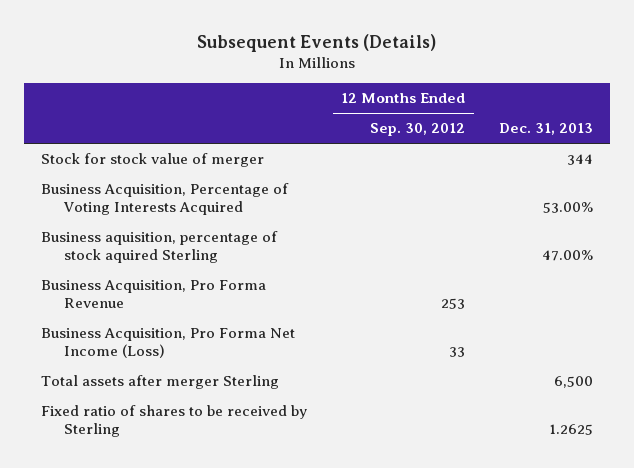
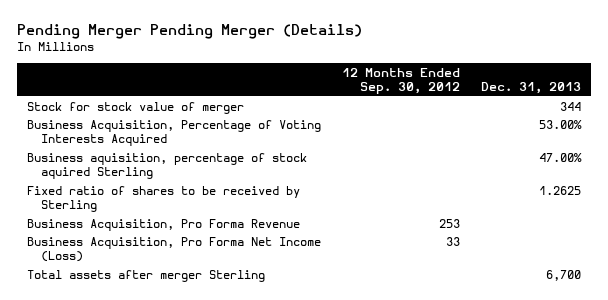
[197,33,437,52] Subsequent Events (Details) -> [16,24,362,40] Pending Merger Pending Merger (Details)
[41,405,308,438] Fixed ratio of shares to be received by Sterling -> [27,185,301,213] Fixed ratio of shares to be received by Sterling
[554,376,594,389] 6,500 -> [545,269,581,281] 6,700

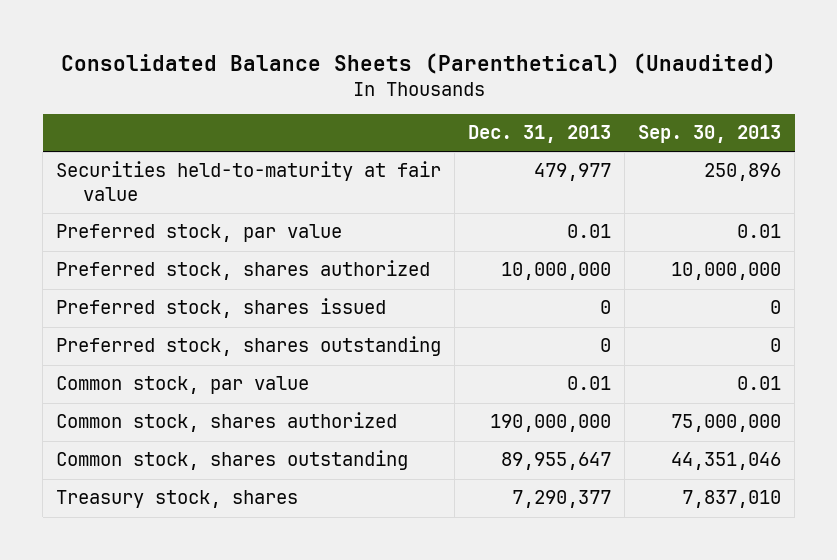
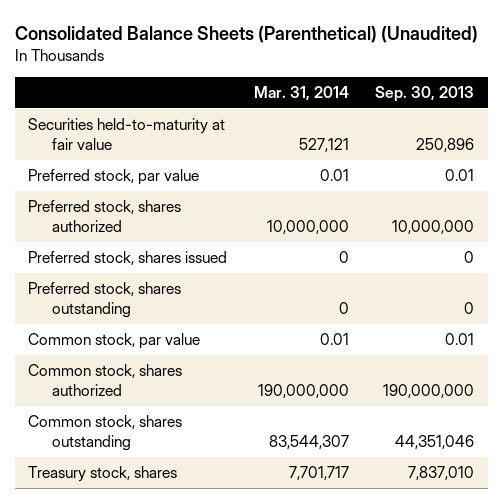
[468,125,612,144] Dec. 31, 2013 -> none
none -> [253,85,349,101] Mar. 31, 2014
[671,414,782,433] 75,000,000 -> [383,384,475,399] 190,000,000

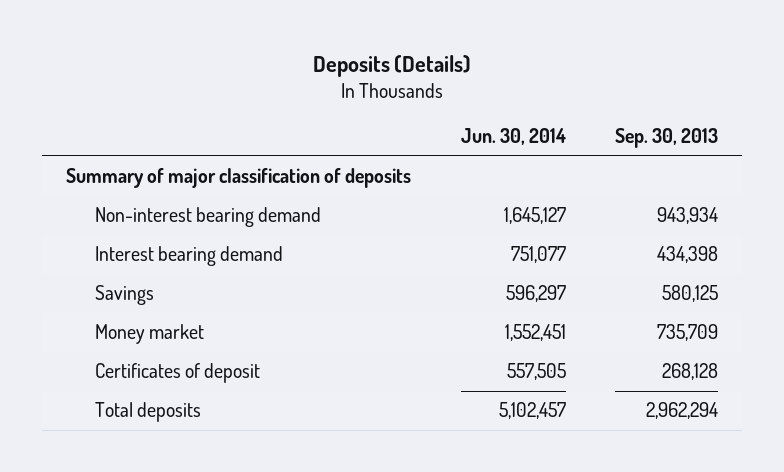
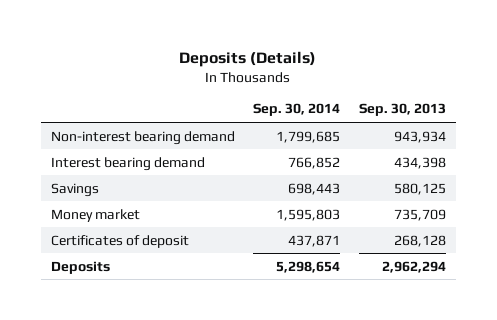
[460,128,566,146] Jun. 30, 2014 -> none
none -> [253,103,341,117] Sep. 30, 2014
[66,168,412,189] Summary of major classification of deposits -> none
[95,402,202,423] Total deposits -> [50,260,110,274] Deposits

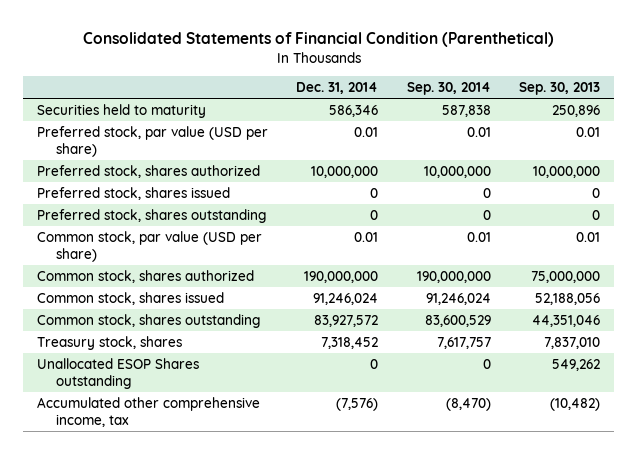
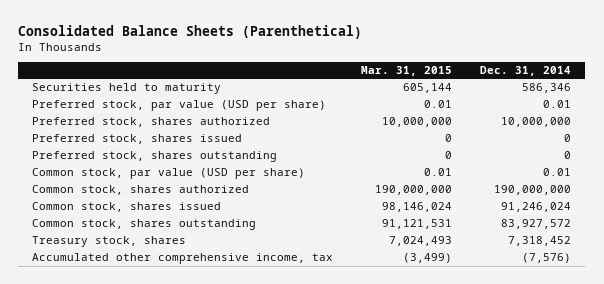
[82,32,554,48] Consolidated Statements of Financial Condition (Parenthetical) -> [18,24,363,39] Consolidated Balance Sheets (Parenthetical)
[406,82,491,96] Sep. 30, 2014 -> none
[519,82,601,96] Sep. 30, 2013 -> none
none -> [361,66,453,77] Mar. 31, 2015
[37,357,200,390] Unallocated ESOP Shares outstanding -> none

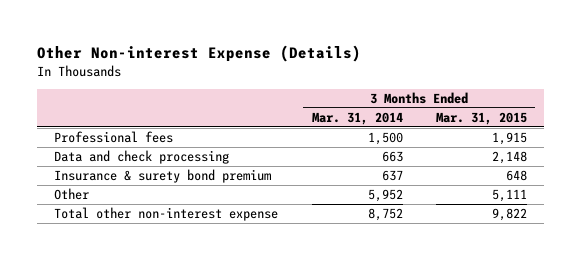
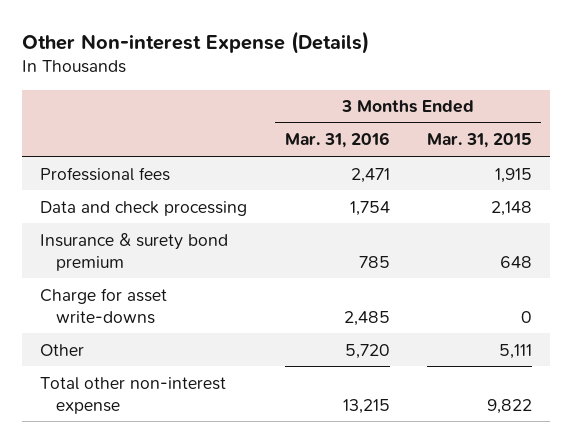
[311,111,403,125] Mar. 31, 2014 -> none
none -> [284,132,390,149] Mar. 31, 2016
none -> [40,287,168,324] Charge for asset write-downs

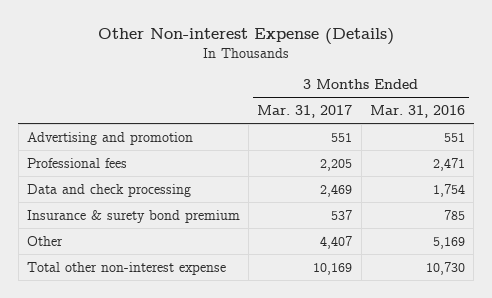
[426,133,532,149] Mar. 31, 2015 -> none
none -> [257,104,353,118] Mar. 31, 2017
none -> [26,131,193,145] Advertising and promotion
[40,287,168,324] Charge for asset write-downs -> none
[344,343,390,359] 5,720 -> [433,236,466,249] 5,169
[342,398,390,414] 13,215 -> [426,261,466,275] 10,730

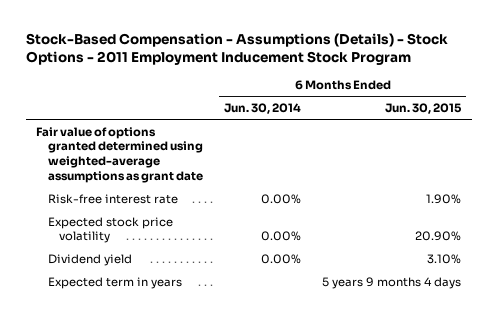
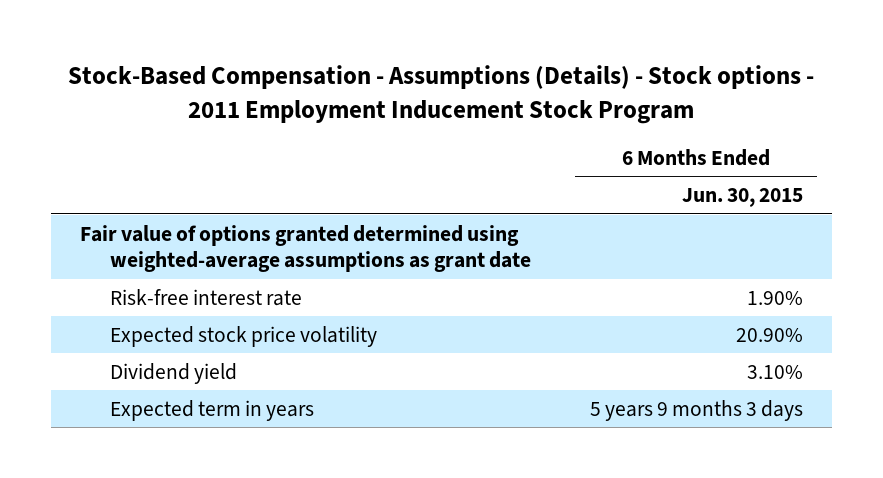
[25,32,448,66] Stock-Based Compensation - Assumptions (Details) - Stock Options - 2011 Employment Inducement Stock Program -> [68,65,815,124] Stock-Based Compensation - Assumptions (Details) - Stock options - 2011 Employment Inducement Stock Program
[224,103,302,115] Jun. 30, 2014 -> none
[322,276,462,289] 5 years 9 months 4 days -> [589,399,803,421] 5 years 9 months 3 days

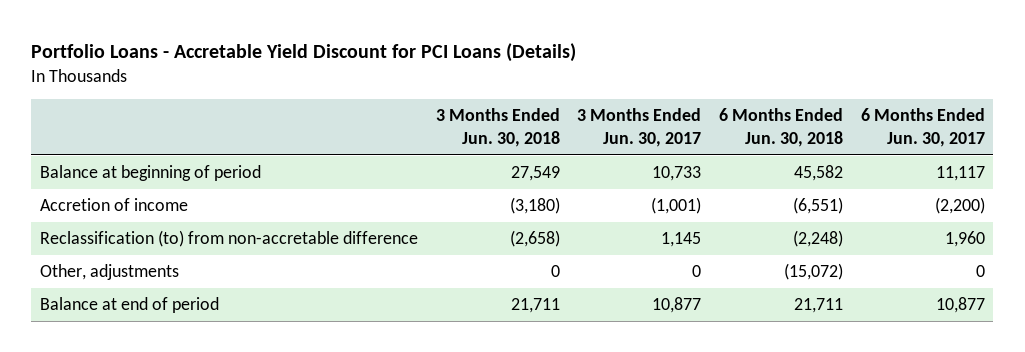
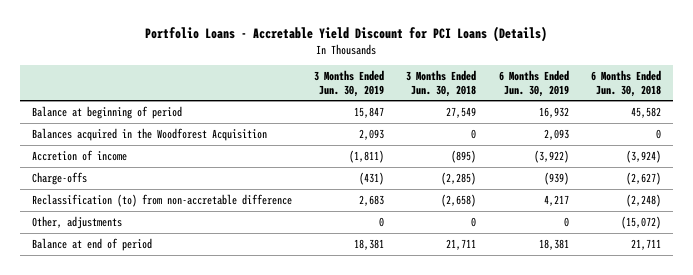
[577,108,702,147] 3 Months Ended Jun. 30, 2017 -> none
[860,108,985,147] 6 Months Ended Jun. 30, 2017 -> none
none -> [313,70,384,97] 3 Months Ended Jun. 30, 2019
none -> [498,70,569,97] 6 Months Ended Jun. 30, 2019
none -> [31,128,267,142] Balances acquired in the Woodforest Acquisition
[509,197,560,215] (3,180) -> [451,150,477,164] (895)
[792,197,843,215] (6,551) -> [626,150,662,164] (3,924)
none -> [31,172,87,186] Charge-offs

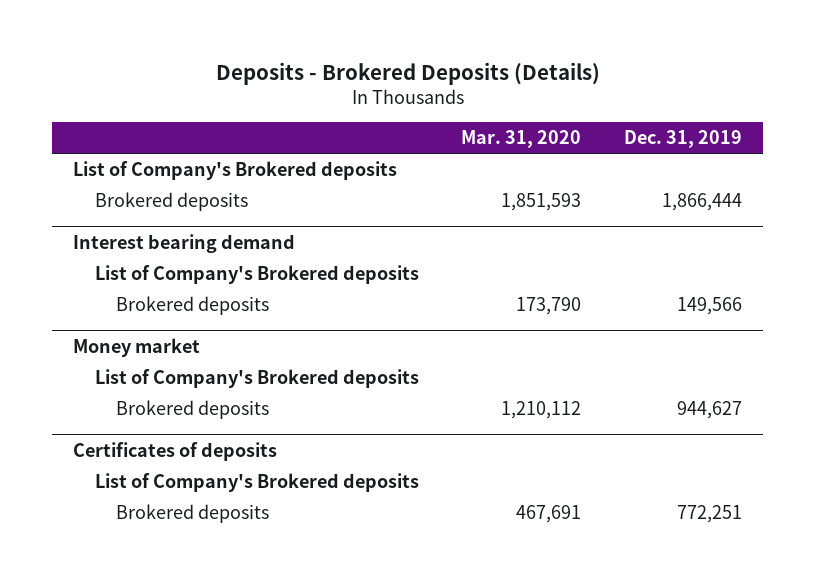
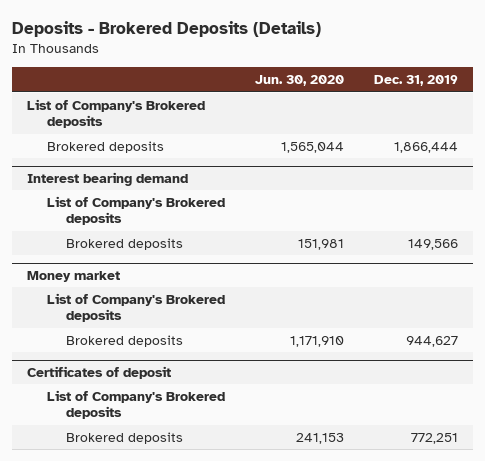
[461,130,582,149] Mar. 31, 2020 -> none
none -> [254,75,344,87] Jun. 30, 2020
[73,441,278,461] Certificates of deposits -> [27,366,172,380] Certificates of deposit

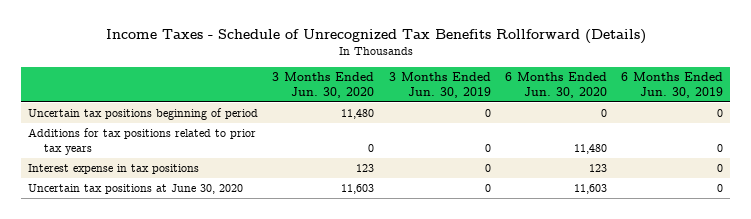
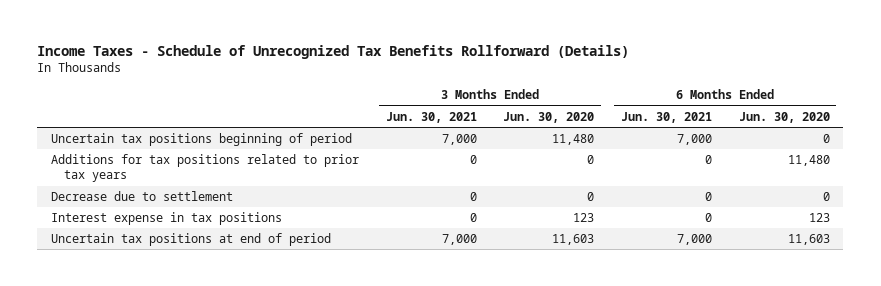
[388,72,491,98] 3 Months Ended Jun. 30, 2019 -> none
[621,72,724,98] 6 Months Ended Jun. 30, 2019 -> none
none -> [385,111,477,123] Jun. 30, 2021
none -> [621,111,713,123] Jun. 30, 2021
none -> [50,190,233,201] Decrease due to settlement
[28,184,244,195] Uncertain tax positions at June 30, 2020 -> [50,232,331,246] Uncertain tax positions at end of period

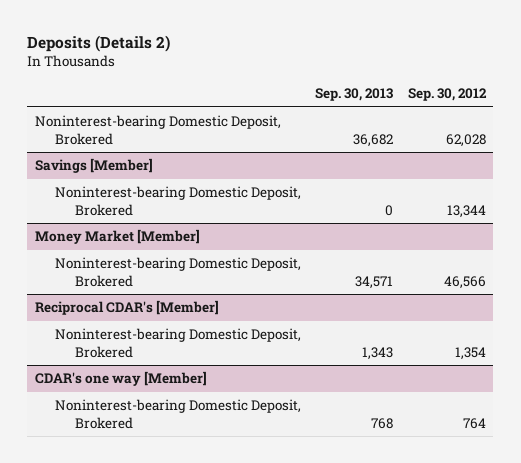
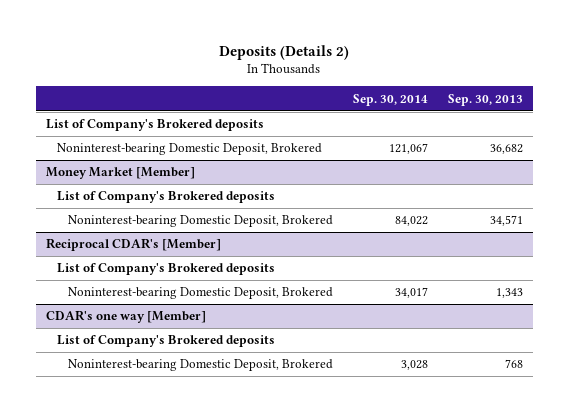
[407,87,487,101] Sep. 30, 2012 -> none
none -> [353,93,429,106] Sep. 30, 2014
none -> [45,119,264,132] List of Company's Brokered deposits
[34,158,153,174] Savings [Member] -> none
[54,186,301,216] Noninterest-bearing Domestic Deposit, Brokered -> none
none -> [57,191,276,204] List of Company's Brokered deposits
none -> [57,263,276,276] List of Company's Brokered deposits
none -> [57,335,276,348] List of Company's Brokered deposits

